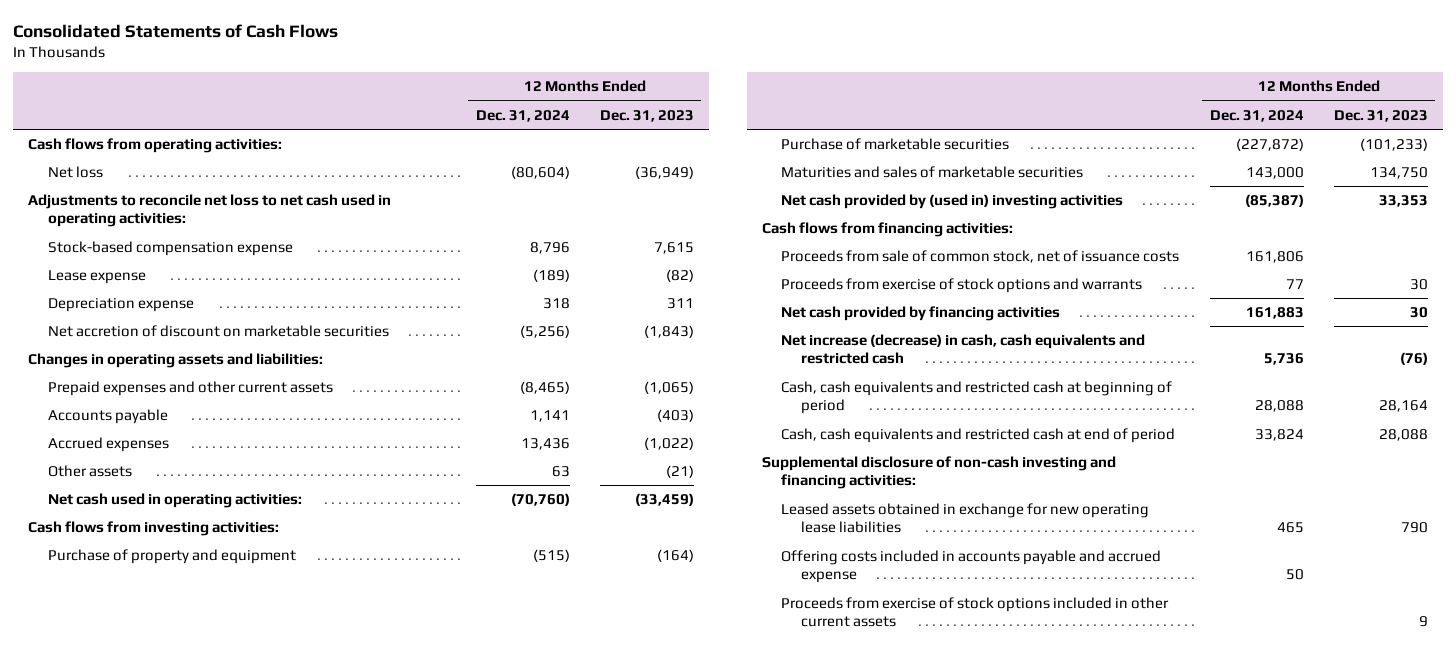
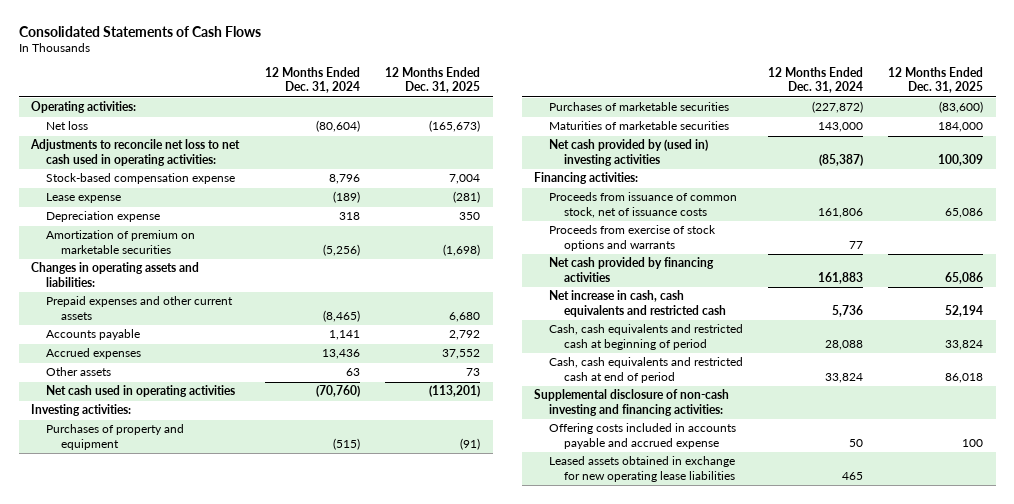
[599,109,694,122] Dec. 31, 2023 -> none
none -> [385,67,481,94] 12 Months Ended Dec. 31, 2025
[28,138,283,154] Cash flows from operating activities: -> [31,101,137,114] Operating activities:
[47,325,389,338] Net accretion of discount on marketable securities -> [46,230,196,254] Amortization of premium on marketable securities
[47,493,302,509] Net cash used in operating activities: -> [46,385,236,398] Net cash used in operating activities
[28,521,280,537] Cash flows from investing activities: -> [31,404,132,417] Investing activities:
[47,549,296,565] Purchase of property and equipment -> [46,424,185,450] Purchases of property and equipment
[781,138,1010,151] Purchase of marketable securities -> [548,102,729,112] Purchases of marketable securities
[781,166,1084,179] Maturities and sales of marketable securities -> [548,121,729,131] Maturities of marketable securities
[761,222,1013,238] Cash flows from financing activities: -> [534,172,639,185] Financing activities:
[781,250,1180,264] Proceeds from sale of common stock, net of issuance costs -> [548,192,737,218] Proceeds from issuance of common stock, net of issuance costs
[781,334,1146,365] Net increase (decrease) in cash, cash equivalents and restricted cash -> [548,290,726,317] Net increase in cash, cash equivalents and restricted cash
[781,597,1170,628] Proceeds from exercise of stock options included in other current assets -> none
[781,503,1150,534] Leased assets obtained in exchange for new operating lease liabilities -> [548,456,735,482] Leased assets obtained in exchange for new operating lease liabilities

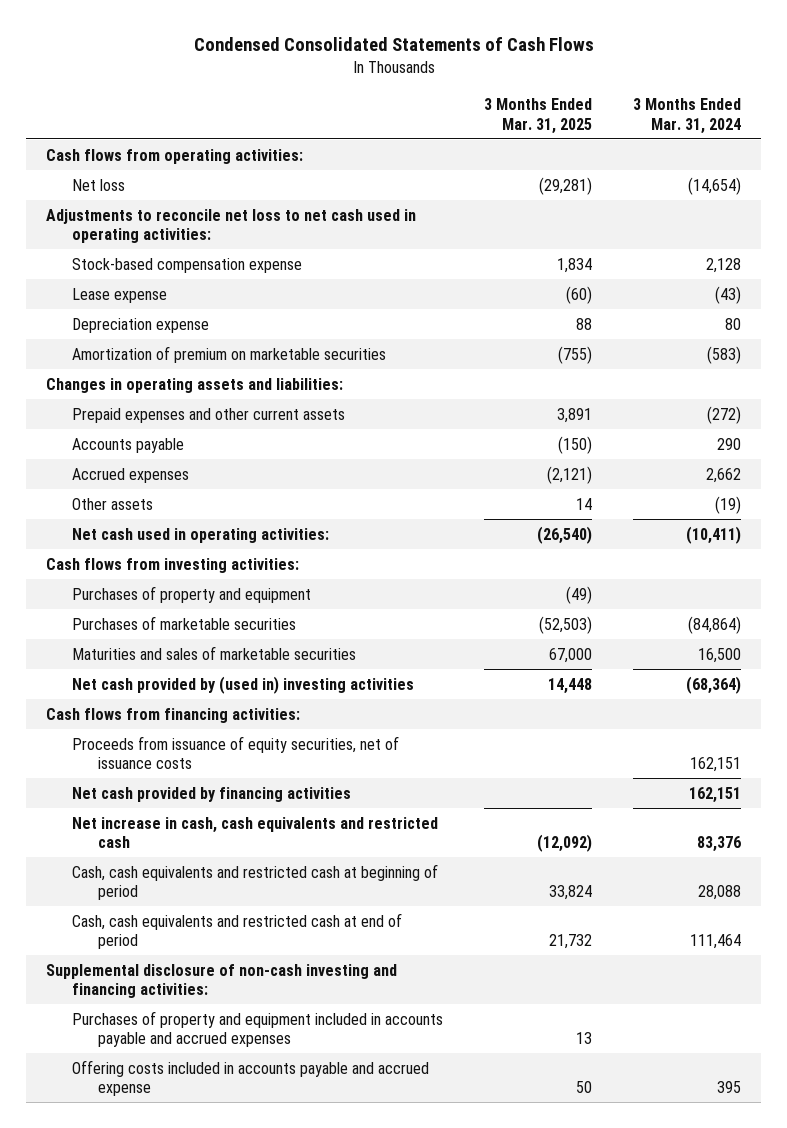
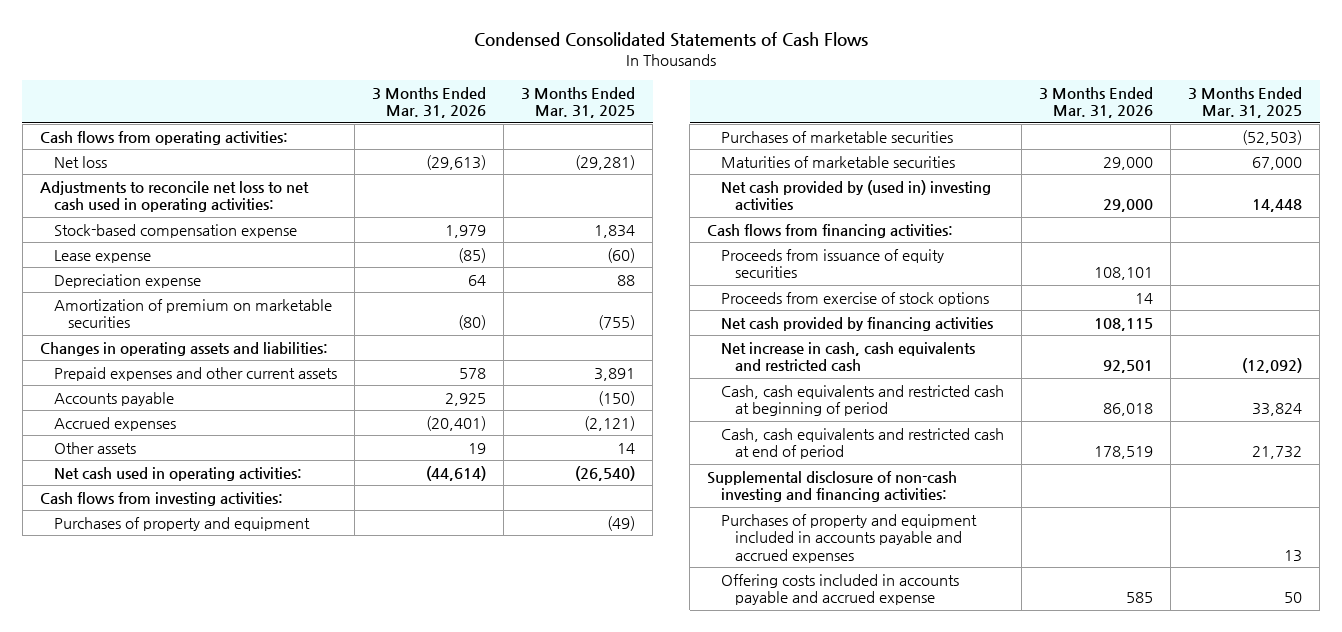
[632,97,741,134] 3 Months Ended Mar. 31, 2024 -> none
none -> [371,87,486,119] 3 Months Ended Mar. 31, 2026
[72,645,357,660] Maturities and sales of marketable securities -> [721,155,956,168] Maturities of marketable securities
[72,735,400,770] Proceeds from issuance of equity securities, net of issuance costs -> [721,248,945,279] Proceeds from issuance of equity securities
none -> [721,291,990,306] Proceeds from exercise of stock options

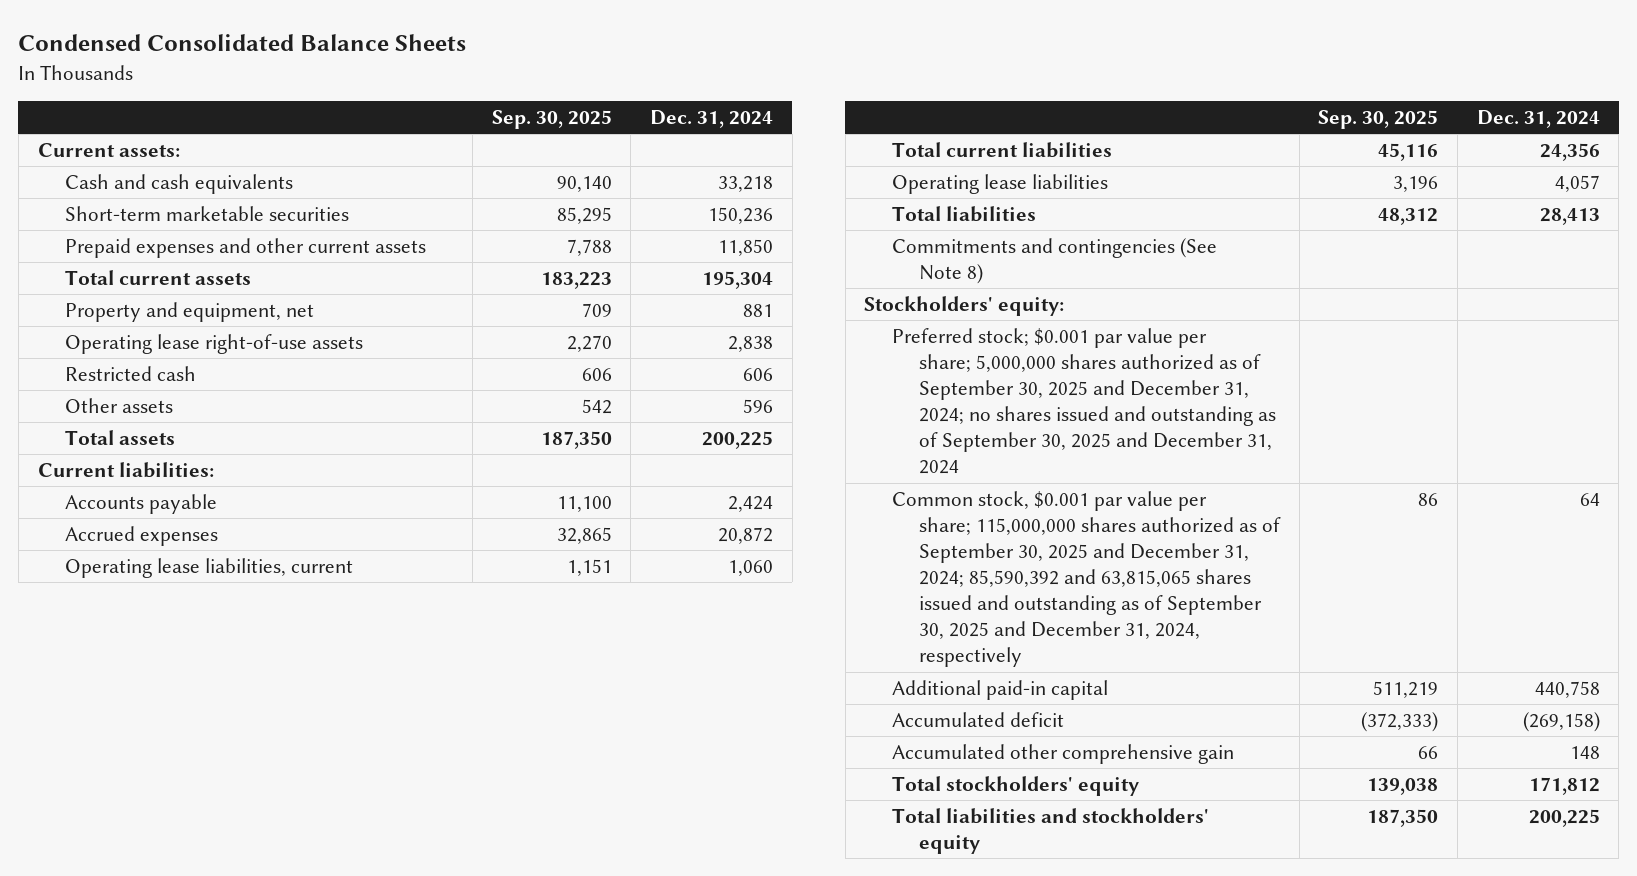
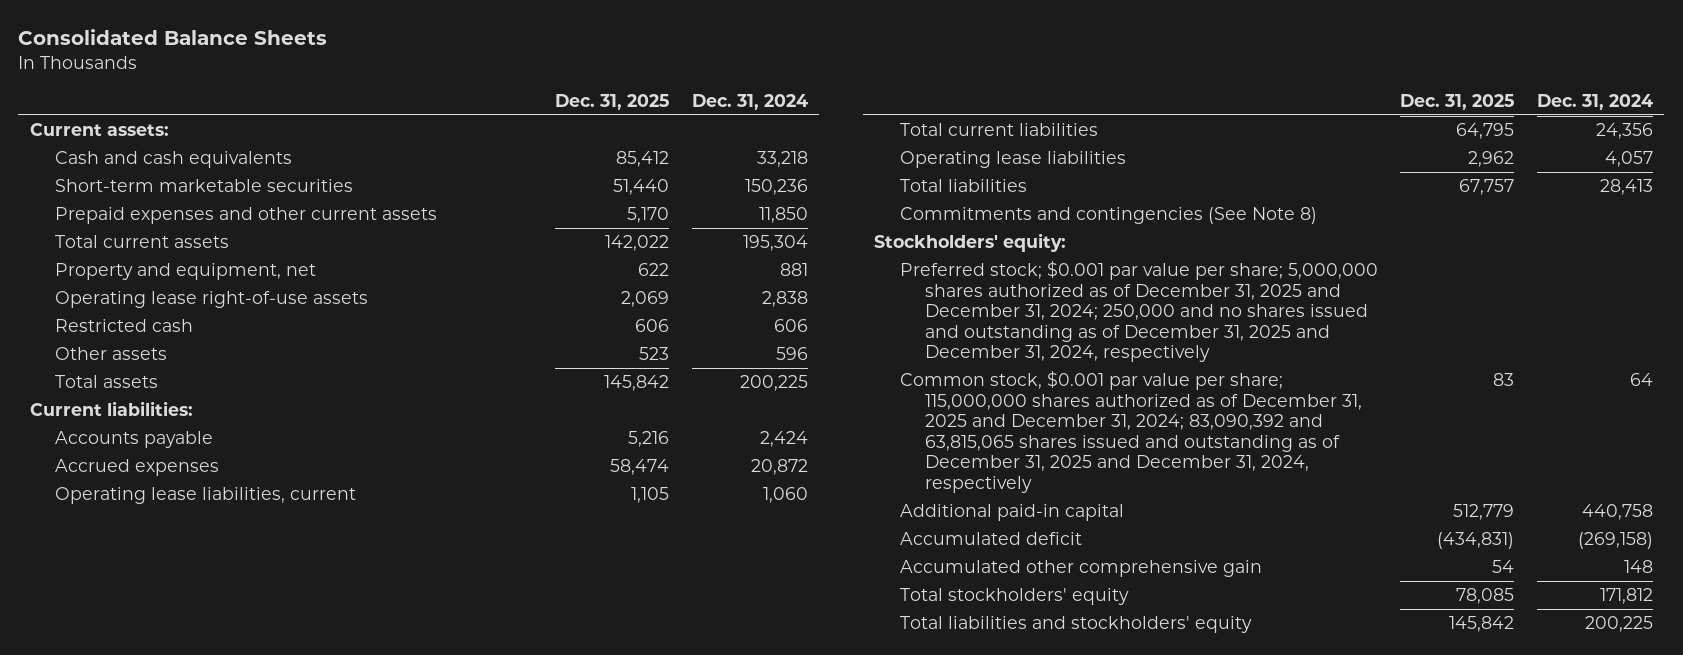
[18,34,467,52] Condensed Consolidated Balance Sheets -> [18,29,328,46] Consolidated Balance Sheets
[491,109,612,129] Sep. 30, 2025 -> none
none -> [555,93,670,110] Dec. 31, 2025
[891,328,1277,475] Preferred stock; $0.001 par value per share; 5,000,000 shares authorized as of September 30, 2025 and December 31, 2024; no shares issued and outstanding as of September 30, 2025 and December 31, 2024 -> [899,261,1378,363] Preferred stock; $0.001 par value per share; 5,000,000 shares authorized as of December 31, 2025 and December 31, 2024; 250,000 and no shares issued and outstanding as of December 31, 2025 and December 31, 2024, respectively
[891,491,1282,668] Common stock, $0.001 par value per share; 115,000,000 shares authorized as of September 30, 2025 and December 31, 2024; 85,590,392 and 63,815,065 shares issued and outstanding as of September 30, 2025 and December 31, 2024, respectively -> [899,371,1362,494] Common stock, $0.001 par value per share; 115,000,000 shares authorized as of December 31, 2025 and December 31, 2024; 83,090,392 and 63,815,065 shares issued and outstanding as of December 31, 2025 and December 31, 2024, respectively

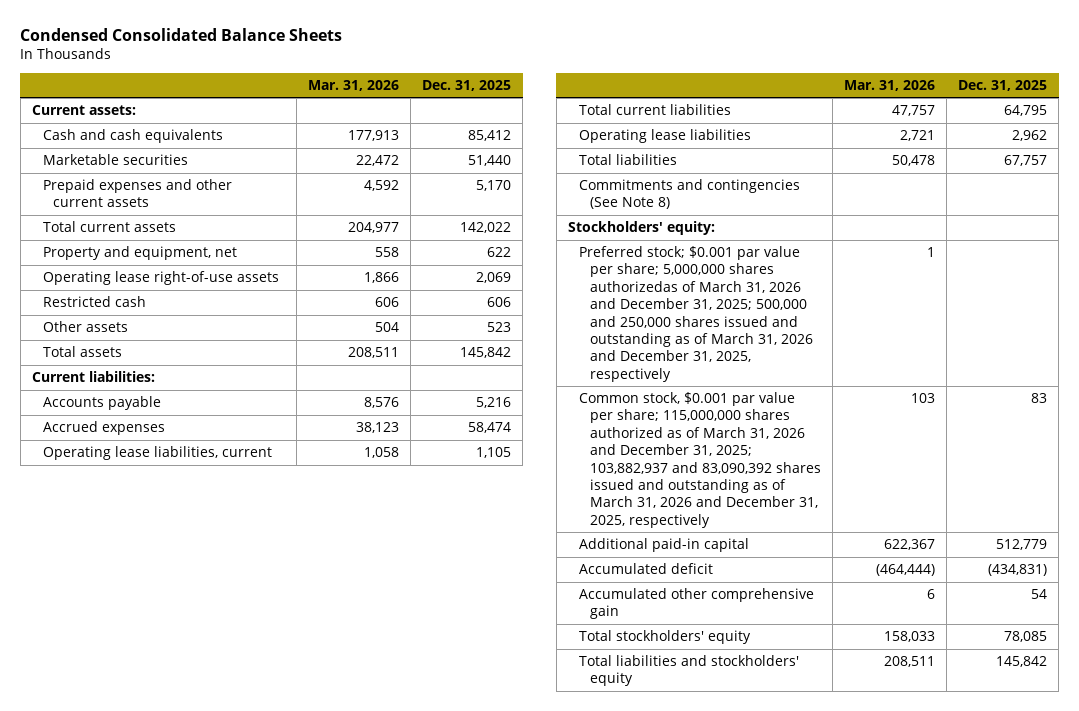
[18,29,328,46] Consolidated Balance Sheets -> [20,28,343,42] Condensed Consolidated Balance Sheets
[692,93,809,110] Dec. 31, 2024 -> none
none -> [307,79,399,91] Mar. 31, 2026
[54,179,353,193] Short-term marketable securities -> [42,154,188,166] Marketable securities
[899,261,1378,363] Preferred stock; $0.001 par value per share; 5,000,000 shares authorized as of December 31, 2025 and December 31, 2024; 250,000 and no shares issued and outstanding as of December 31, 2025 and December 31, 2024, respectively -> [578,246,813,382] Preferred stock; $0.001 par value per share; 5,000,000 shares authorizedas of March 31, 2026 and December 31, 2025; 500,000 and 250,000 shares issued and outstanding as of March 31, 2026 and December 31, 2025, respectively
[899,371,1362,494] Common stock, $0.001 par value per share; 115,000,000 shares authorized as of December 31, 2025 and December 31, 2024; 83,090,392 and 63,815,065 shares issued and outstanding as of December 31, 2025 and December 31, 2024, respectively -> [578,392,821,528] Common stock, $0.001 par value per share; 115,000,000 shares authorized as of March 31, 2026 and December 31, 2025; 103,882,937 and 83,090,392 shares issued and outstanding as of March 31, 2026 and December 31, 2025, respectively

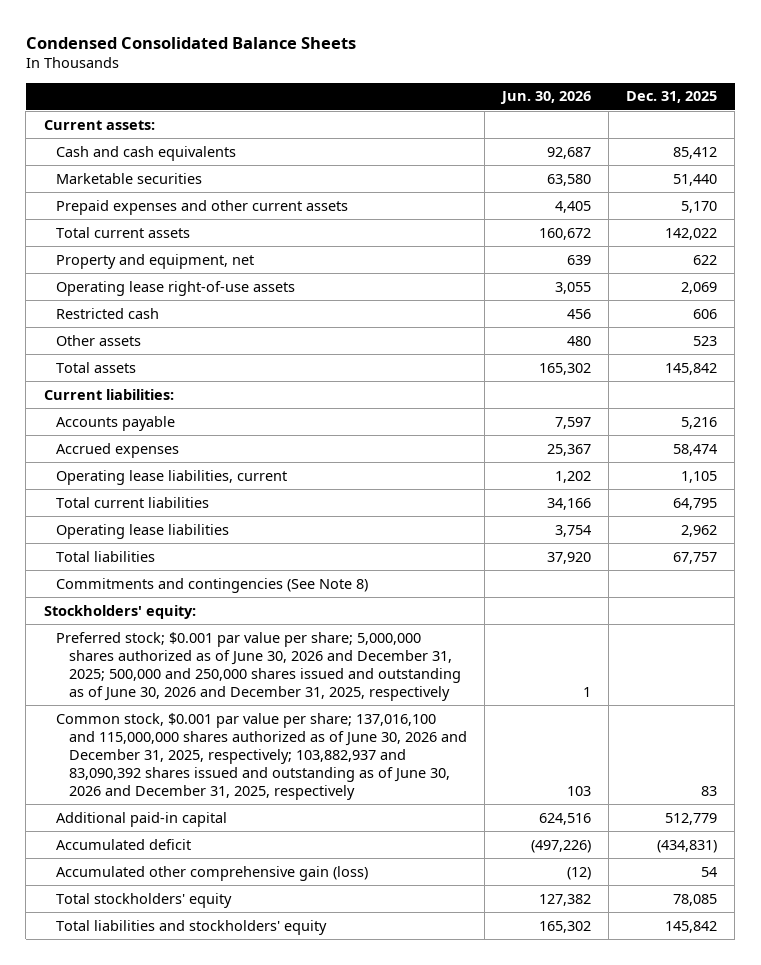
[307,79,399,91] Mar. 31, 2026 -> none
none -> [499,91,591,105] Jun. 30, 2026
[578,246,813,382] Preferred stock; $0.001 par value per share; 5,000,000 shares authorizedas of March 31, 2026 and December 31, 2025; 500,000 and 250,000 shares issued and outstanding as of March 31, 2026 and December 31, 2025, respectively -> [56,631,461,702] Preferred stock; $0.001 par value per share; 5,000,000 shares authorized as of June 30, 2026 and December 31, 2025; 500,000 and 250,000 shares issued and outstanding as of June 30, 2026 and December 31, 2025, respectively
[578,392,821,528] Common stock, $0.001 par value per share; 115,000,000 shares authorized as of March 31, 2026 and December 31, 2025; 103,882,937 and 83,090,392 shares issued and outstanding as of March 31, 2026 and December 31, 2025, respectively -> [56,712,467,801] Common stock, $0.001 par value per share; 137,016,100 and 115,000,000 shares authorized as of June 30, 2026 and December 31, 2025, respectively; 103,882,937 and 83,090,392 shares issued and outstanding as of June 30, 2026 and December 31, 2025, respectively
[578,588,814,620] Accumulated other comprehensive gain -> [56,865,369,881] Accumulated other comprehensive gain (loss)

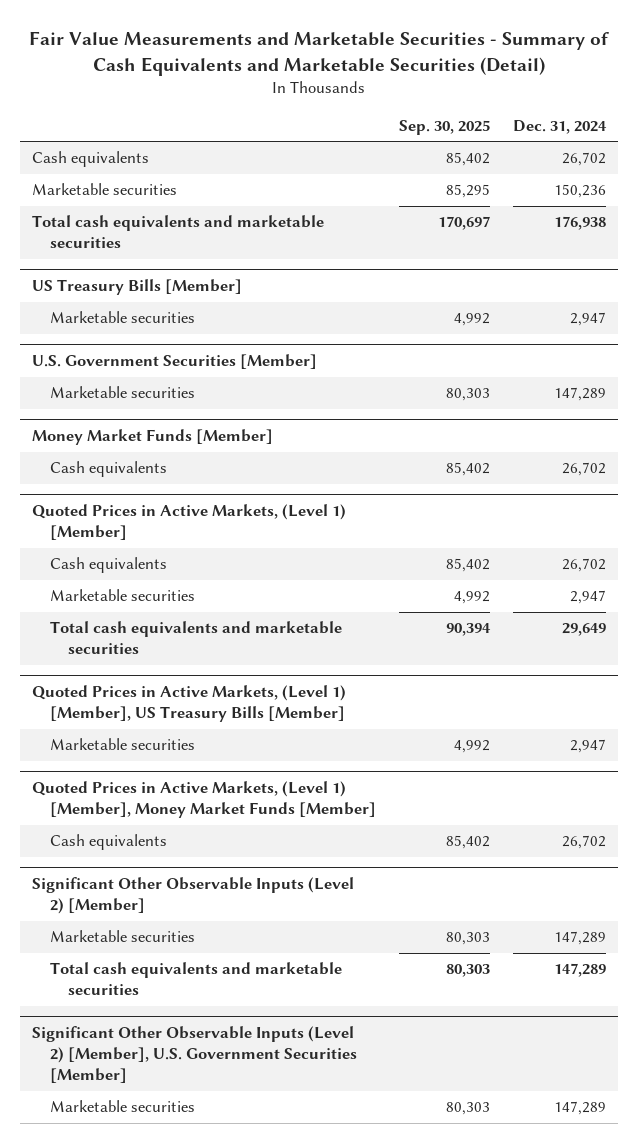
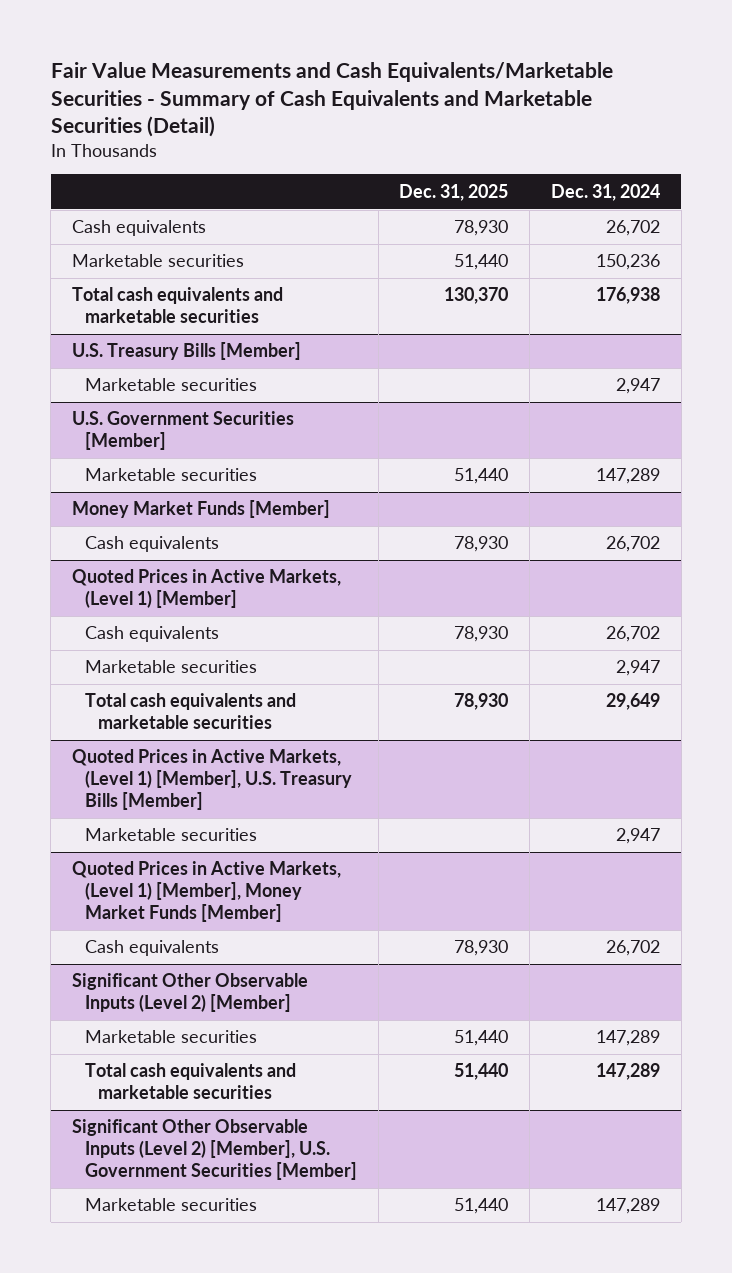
[29,31,610,76] Fair Value Measurements and Marketable Securities - Summary of Cash Equivalents and Marketable Securities (Detail) -> [50,62,613,138] Fair Value Measurements and Cash Equivalents/Marketable Securities - Summary of Cash Equivalents and Marketable Securities (Detail)
[399,119,491,135] Sep. 30, 2025 -> none
none -> [399,183,509,201] Dec. 31, 2025
[31,278,242,295] US Treasury Bills [Member] -> [72,342,302,361] U.S. Treasury Bills [Member]
[31,684,346,722] Quoted Prices in Active Markets, (Level 1) [Member], US Treasury Bills [Member] -> [72,749,353,811] Quoted Prices in Active Markets, (Level 1) [Member], U.S. Treasury Bills [Member]

